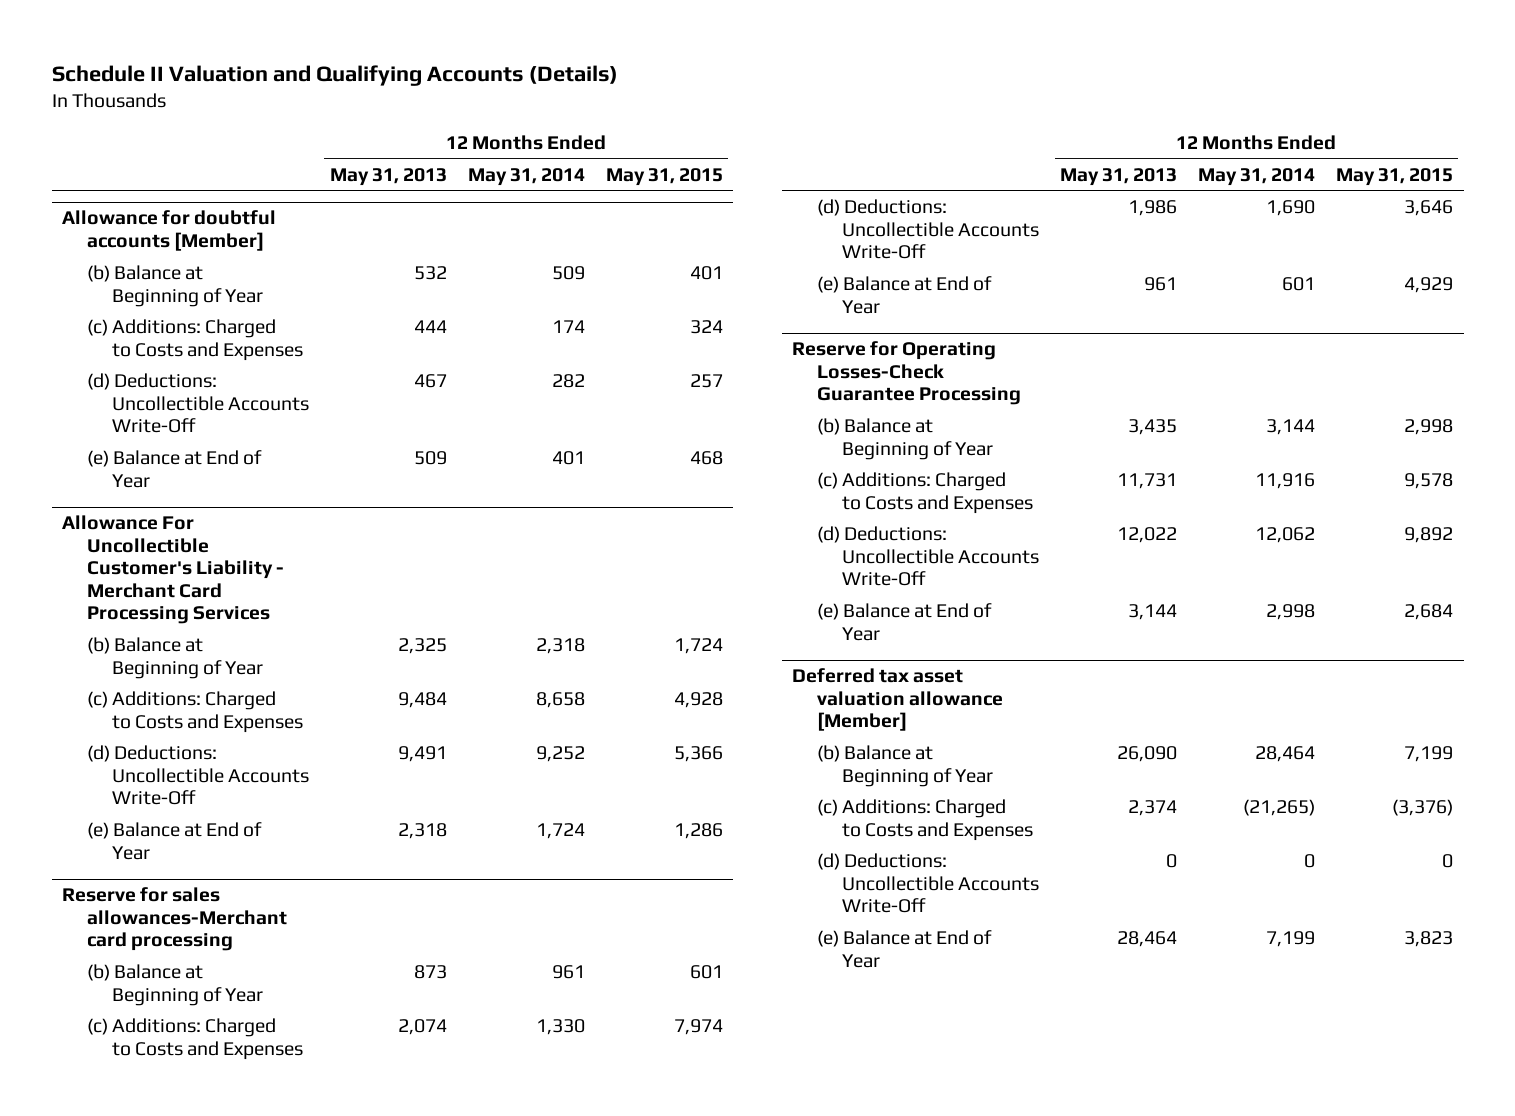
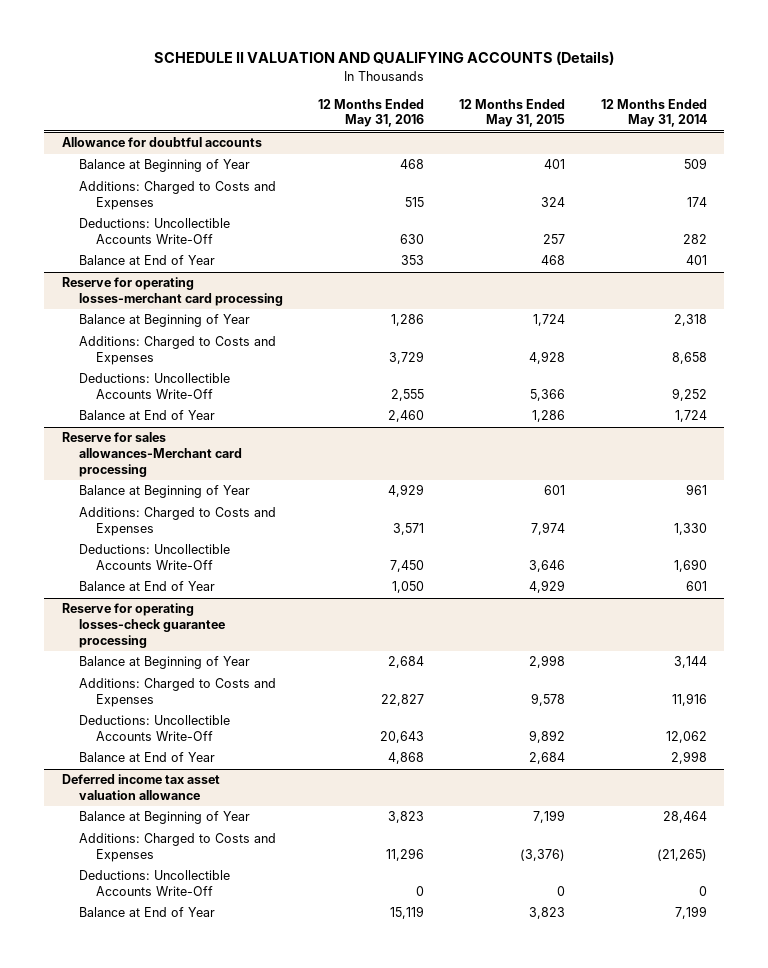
[51,65,618,87] Schedule II Valuation and Qualifying Accounts (Details) -> [154,51,615,66] SCHEDULE II VALUATION AND QUALIFYING ACCOUNTS (Details)
[329,167,447,186] May 31, 2013 -> none
none -> [318,98,425,128] 12 Months Ended May 31, 2016
[62,210,277,251] Allowance for doubtful accounts [Member] -> [61,137,262,148] Allowance for doubtful accounts
[86,265,263,307] (b) Balance at Beginning of Year -> [78,159,250,173] Balance at Beginning of Year
[86,319,303,361] (c) Additions: Charged to Costs and Expenses -> [78,181,276,211] Additions: Charged to Costs and Expenses
[86,373,309,434] (d) Deductions: Uncollectible Accounts Write-Off -> [78,218,230,245] Deductions: Uncollectible Accounts Write-Off
[86,450,262,488] (e) Balance at End of Year -> [78,255,215,266] Balance at End of Year
[62,515,284,625] Allowance For Uncollectible Customer's Liability - Merchant Card Processing Services -> [61,277,283,307] Reserve for operating losses-merchant card processing
[86,637,263,679] (b) Balance at Beginning of Year -> [78,314,250,328] Balance at Beginning of Year
[86,691,303,733] (c) Additions: Charged to Costs and Expenses -> [78,336,276,366] Additions: Charged to Costs and Expenses
[86,745,309,806] (d) Deductions: Uncollectible Accounts Write-Off -> [78,373,230,400] Deductions: Uncollectible Accounts Write-Off
[86,822,262,860] (e) Balance at End of Year -> [78,410,215,421] Balance at End of Year
[86,964,263,1006] (b) Balance at Beginning of Year -> [78,485,250,499] Balance at Beginning of Year
[86,1018,303,1060] (c) Additions: Charged to Costs and Expenses -> [78,507,276,537] Additions: Charged to Costs and Expenses
[816,199,1039,260] (d) Deductions: Uncollectible Accounts Write-Off -> [78,544,230,571] Deductions: Uncollectible Accounts Write-Off
[816,276,992,314] (e) Balance at End of Year -> [78,581,215,592] Balance at End of Year
[792,341,1021,406] Reserve for Operating Losses-Check Guarantee Processing -> [61,603,225,649] Reserve for operating losses-check guarantee processing
[816,418,993,460] (b) Balance at Beginning of Year -> [78,656,250,670] Balance at Beginning of Year
[816,472,1033,514] (c) Additions: Charged to Costs and Expenses -> [78,678,276,708] Additions: Charged to Costs and Expenses
[816,526,1039,587] (d) Deductions: Uncollectible Accounts Write-Off -> [78,715,230,742] Deductions: Uncollectible Accounts Write-Off
[816,603,992,641] (e) Balance at End of Year -> [78,752,215,763] Balance at End of Year
[792,668,1003,732] Deferred tax asset valuation allowance [Member] -> [61,774,220,801] Deferred income tax asset valuation allowance
[816,745,993,787] (b) Balance at Beginning of Year -> [78,811,250,825] Balance at Beginning of Year
[816,799,1033,841] (c) Additions: Charged to Costs and Expenses -> [78,833,276,863] Additions: Charged to Costs and Expenses
[816,853,1039,914] (d) Deductions: Uncollectible Accounts Write-Off -> [78,870,230,897] Deductions: Uncollectible Accounts Write-Off
[816,930,992,968] (e) Balance at End of Year -> [78,907,215,918] Balance at End of Year

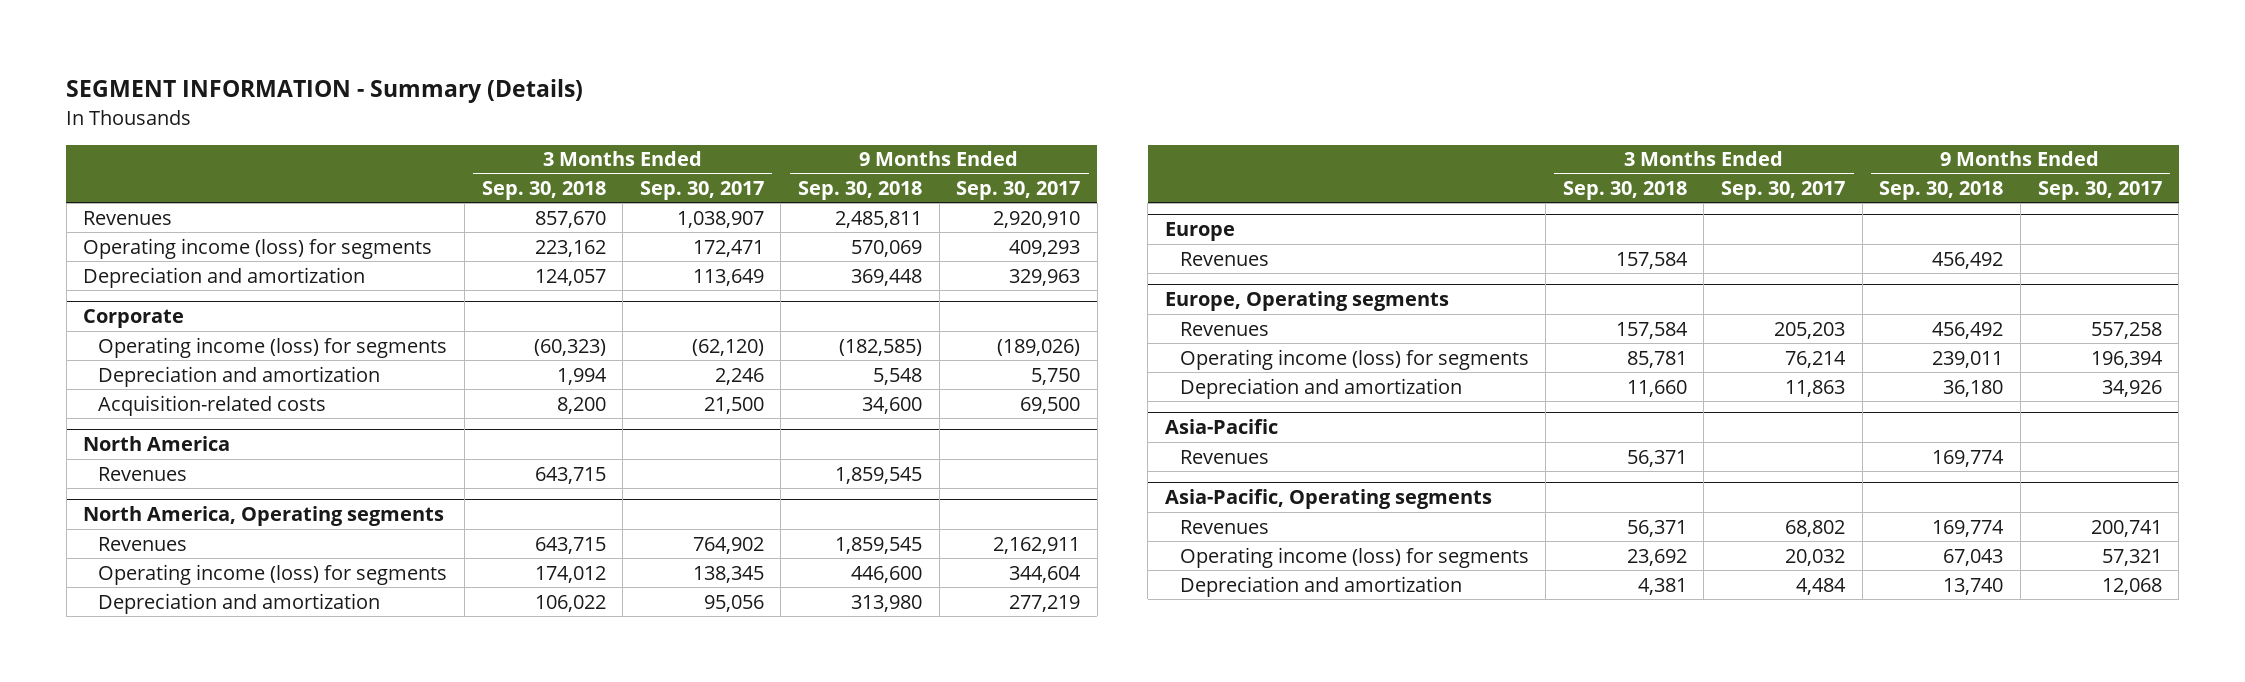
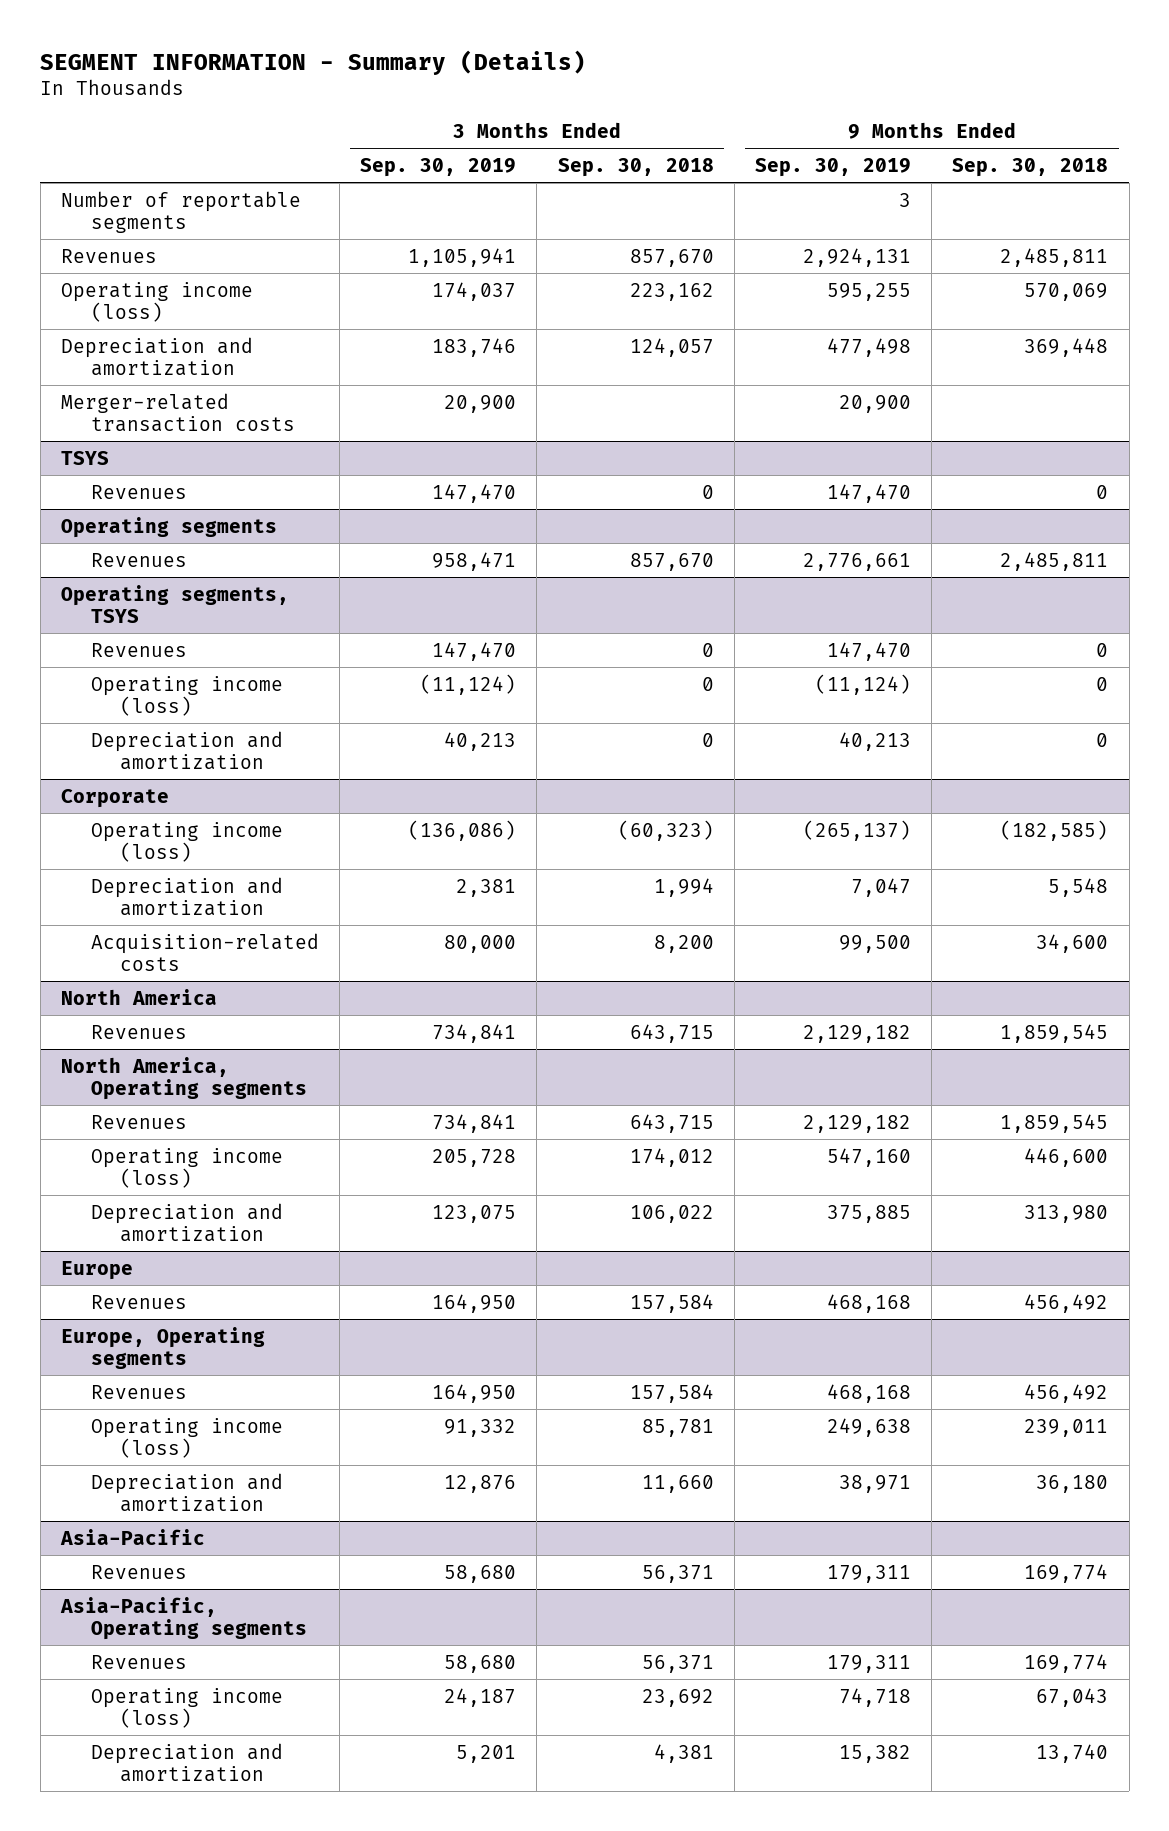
[639,181,764,201] Sep. 30, 2017 -> none
[956,181,1081,201] Sep. 30, 2017 -> none
none -> [360,158,517,178] Sep. 30, 2019
none -> [755,158,912,178] Sep. 30, 2019
none -> [61,190,302,234] Number of reportable segments
[83,237,433,259] Operating income (loss) for segments -> [61,281,254,323] Operating income (loss)
none -> [61,392,295,433] Merger-related transaction costs
none -> [61,450,110,465] TSYS
none -> [90,484,187,499] Revenues
none -> [61,516,278,538] Operating segments
none -> [90,552,187,567] Revenues
none -> [61,584,290,624] Operating segments, TSYS
none -> [90,642,187,657] Revenues
none -> [90,675,283,717] Operating income (loss)
none -> [90,730,283,771] Depreciation and amortization
[98,336,448,358] Operating income (loss) for segments -> [90,821,283,863] Operating income (loss)
[98,563,448,585] Operating income (loss) for segments -> [90,1147,283,1189] Operating income (loss)
[1179,348,1529,370] Operating income (loss) for segments -> [90,1417,283,1459] Operating income (loss)
[1179,546,1529,568] Operating income (loss) for segments -> [90,1687,283,1729] Operating income (loss)

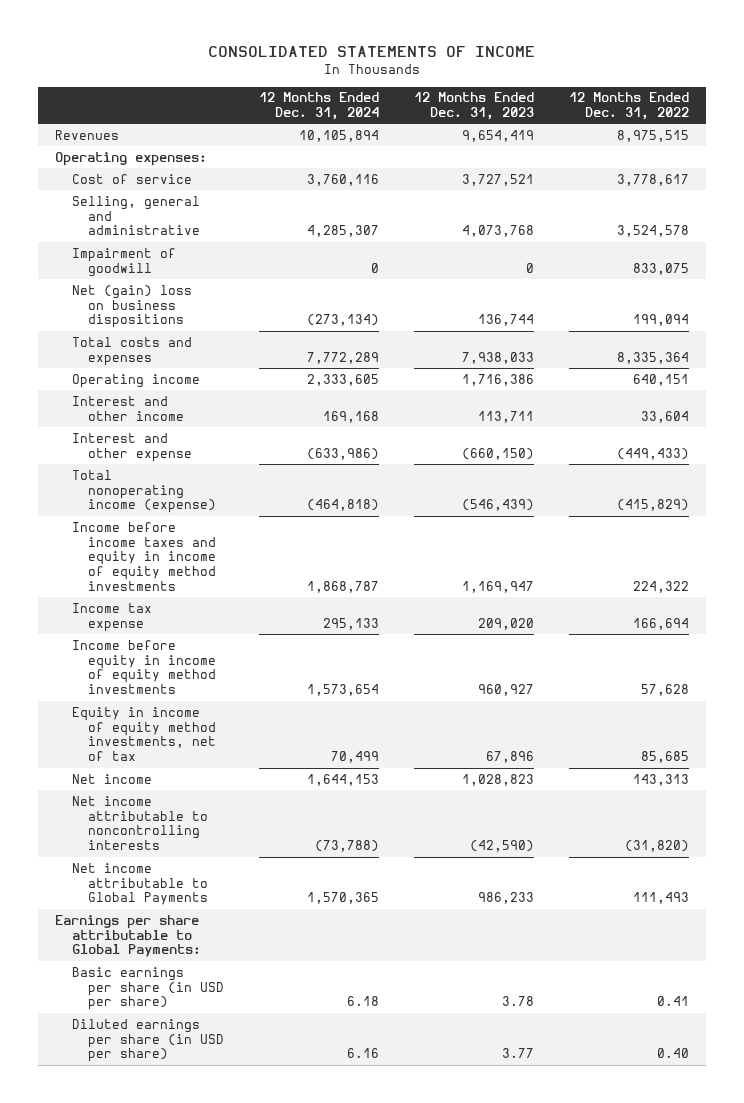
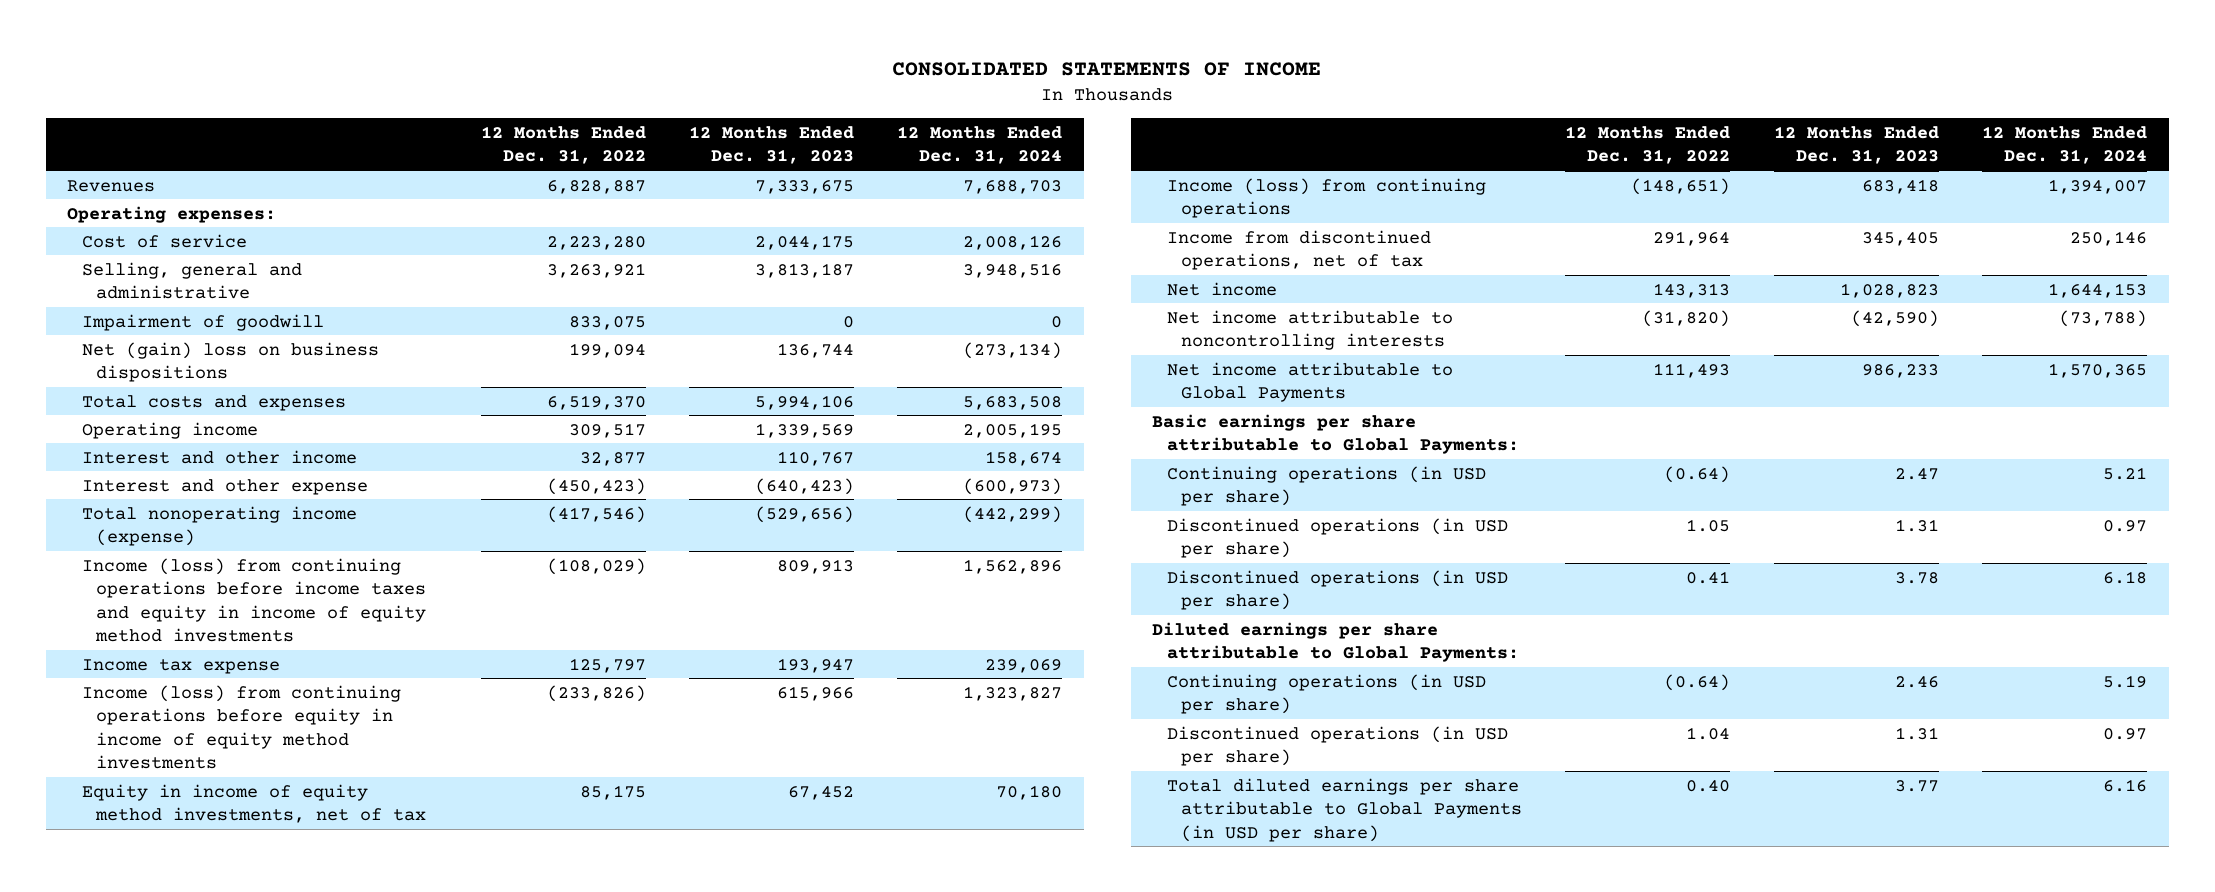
[299,129,380,142] 10,105,894 -> [963,179,1063,194] 7,688,703
[461,129,534,142] 9,654,419 -> [754,179,854,194] 7,333,675
[616,129,689,142] 8,975,515 -> [546,179,646,194] 6,828,887
[307,173,380,186] 3,760,116 -> [963,234,1063,250] 2,008,126
[461,173,534,186] 3,727,521 -> [754,234,854,250] 2,044,175
[616,173,689,186] 3,778,617 -> [546,235,646,250] 2,223,280
[307,225,380,238] 4,285,307 -> [963,262,1063,278] 3,948,516
[461,225,534,238] 4,073,768 -> [754,262,854,278] 3,813,187
[616,225,689,238] 3,524,578 -> [546,262,646,278] 3,263,921
[307,351,380,364] 7,772,289 -> [963,395,1063,410] 5,683,508
[461,351,534,364] 7,938,033 -> [754,394,854,410] 5,994,106
[616,351,689,364] 8,335,364 -> [546,394,646,410] 6,519,370
[307,373,380,386] 2,333,605 -> [963,422,1063,438] 2,005,195
[461,373,534,386] 1,716,386 -> [754,422,854,438] 1,339,569
[632,373,689,386] 640,151 -> [568,422,646,438] 309,517
[323,410,380,423] 169,168 -> [985,450,1063,466] 158,674
[477,410,534,423] 113,711 -> [776,450,854,466] 110,767
[640,410,689,423] 33,604 -> [579,451,646,466] 32,877
[307,447,380,460] (633,986) -> [963,477,1063,495] (600,973)
[461,447,534,460] (660,150) -> [754,477,854,495] (640,423)
[616,447,689,460] (449,433) -> [546,477,646,495] (450,423)
[307,499,380,512] (464,818) -> [963,505,1063,523] (442,299)
[461,499,534,512] (546,439) -> [754,505,854,523] (529,656)
[616,499,689,512] (415,829) -> [546,505,646,523] (417,546)
[71,521,217,592] Income before income taxes and equity in income of equity method investments -> [81,557,427,643] Income (loss) from continuing operations before income taxes and equity in income of equity method investments
[307,581,380,594] 1,868,787 -> [963,558,1063,574] 1,562,896
[461,581,534,594] 1,169,947 -> [776,558,854,574] 809,913
[632,581,689,594] 224,322 -> [546,557,646,575] (108,029)
[323,617,380,630] 295,133 -> [985,658,1063,673] 239,069
[477,617,534,630] 209,020 -> [776,657,854,673] 193,947
[632,617,689,630] 166,694 -> [568,657,646,673] 125,797
[71,639,217,695] Income before equity in income of equity method investments -> [81,684,401,770] Income (loss) from continuing operations before equity in income of equity method investments
[307,684,380,697] 1,573,654 -> [963,685,1063,701] 1,323,827
[477,684,534,697] 960,927 -> [776,685,854,701] 615,966
[640,684,689,697] 57,628 -> [546,684,646,702] (233,826)
[331,751,380,764] 70,499 -> [996,784,1063,800] 70,180
[485,751,534,764] 67,896 -> [787,785,854,800] 67,452
[640,751,689,764] 85,685 -> [579,784,646,800] 85,175
none -> [1166,177,1486,219] Income (loss) from continuing operations
none -> [1166,229,1431,271] Income from discontinued operations, net of tax
[55,914,201,958] Earnings per share attributable to Global Payments: -> [1152,413,1519,455] Basic earnings per share attributable to Global Payments:
none -> [1166,465,1486,507] Continuing operations (in USD per share)
none -> [1166,517,1508,559] Discontinued operations (in USD per share)
[71,966,225,1011] Basic earnings per share (in USD per share) -> [1166,569,1508,611] Discontinued operations (in USD per share)
none -> [1152,621,1519,663] Diluted earnings per share attributable to Global Payments:
none -> [1166,673,1486,715] Continuing operations (in USD per share)
none -> [1166,725,1508,767] Discontinued operations (in USD per share)
[71,1018,225,1063] Diluted earnings per share (in USD per share) -> [1166,777,1523,842] Total diluted earnings per share attributable to Global Payments (in USD per share)

